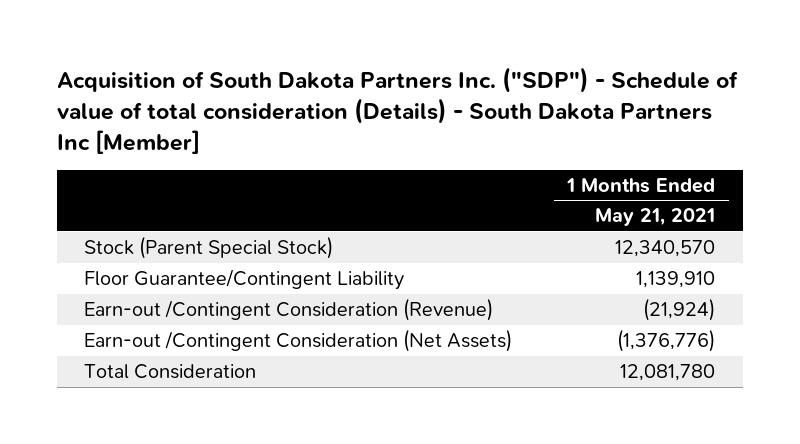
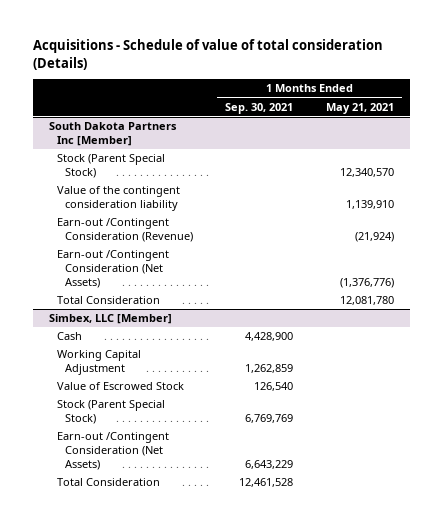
[56,66,738,154] Acquisition of South Dakota Partners Inc. ("SDP") - Schedule of value of total consideration (Details) - South Dakota Partners Inc [Member] -> [32,39,383,70] Acquisitions - Schedule of value of total consideration (Details)
none -> [225,102,294,114] Sep. 30, 2021
none -> [49,122,178,147] South Dakota Partners Inc [Member]
[84,269,405,291] Floor Guarantee/Contingent Liability -> [57,186,181,212] Value of the contingent consideration liability
none -> [49,314,173,325] Simbex, LLC [Member]
none -> [57,332,83,341] Cash
none -> [57,350,142,376] Working Capital Adjustment
none -> [57,382,185,391] Value of Escrowed Stock
none -> [57,400,166,425] Stock (Parent Special Stock)
none -> [57,432,170,471] Earn-out /Contingent Consideration (Net Assets)
none -> [57,478,161,487] Total Consideration

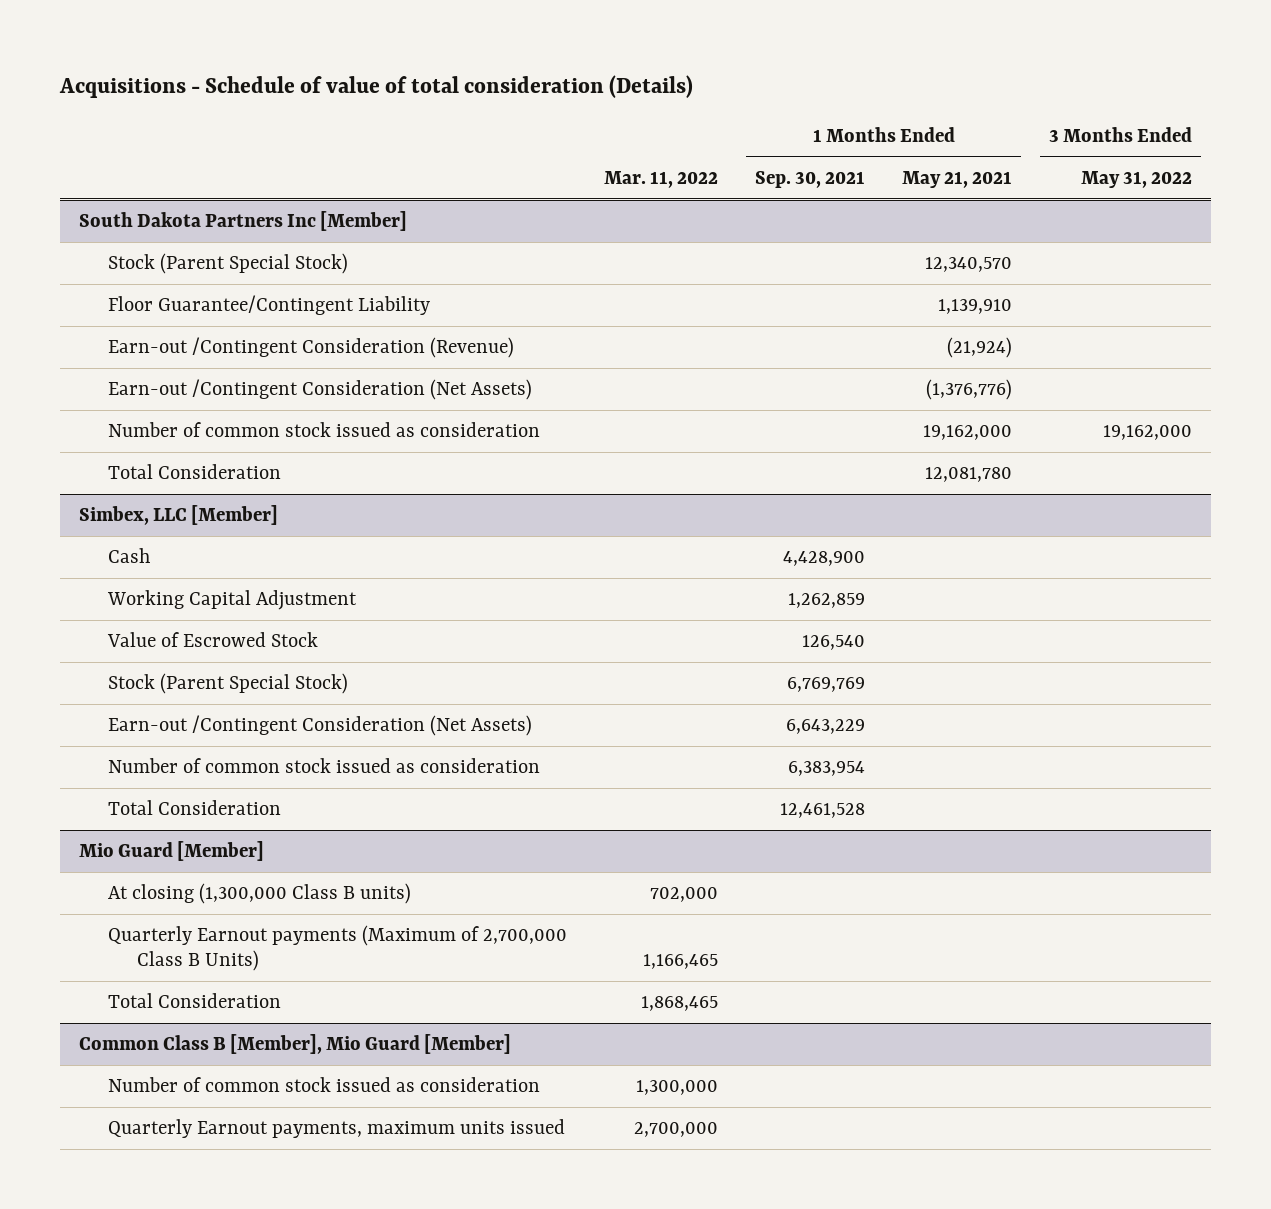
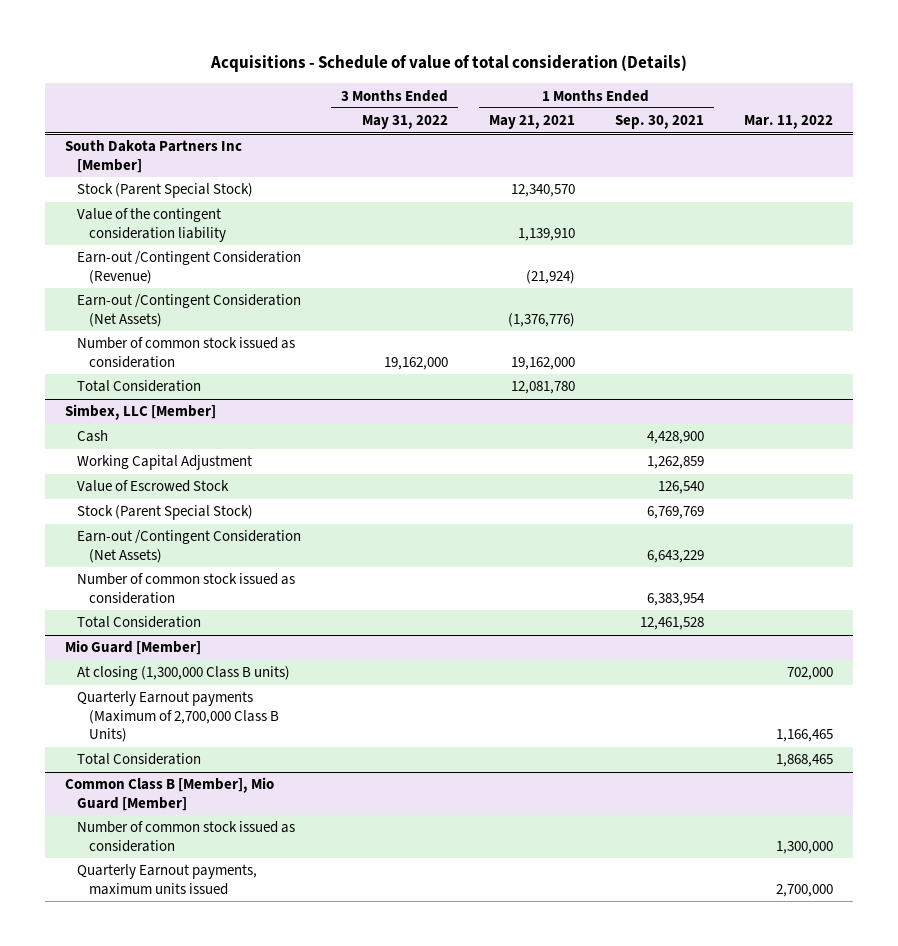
[107,295,430,316] Floor Guarantee/Contingent Liability -> [77,208,227,242] Value of the contingent consideration liability

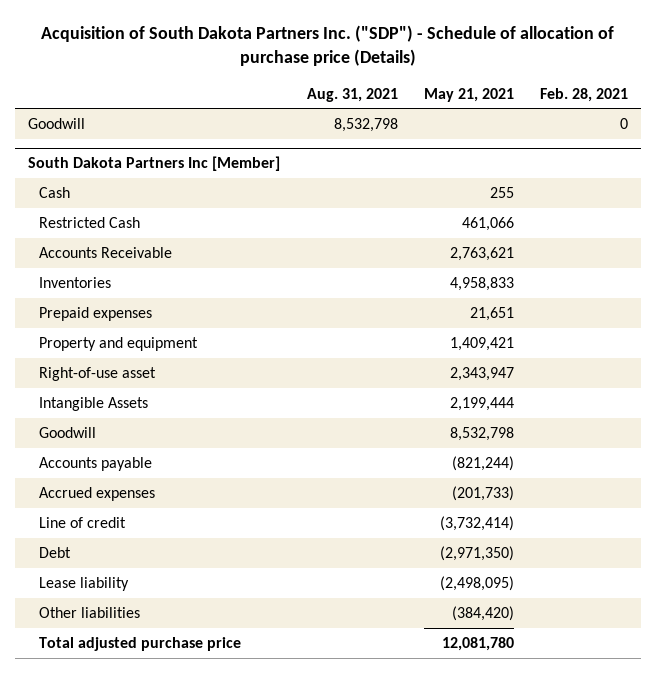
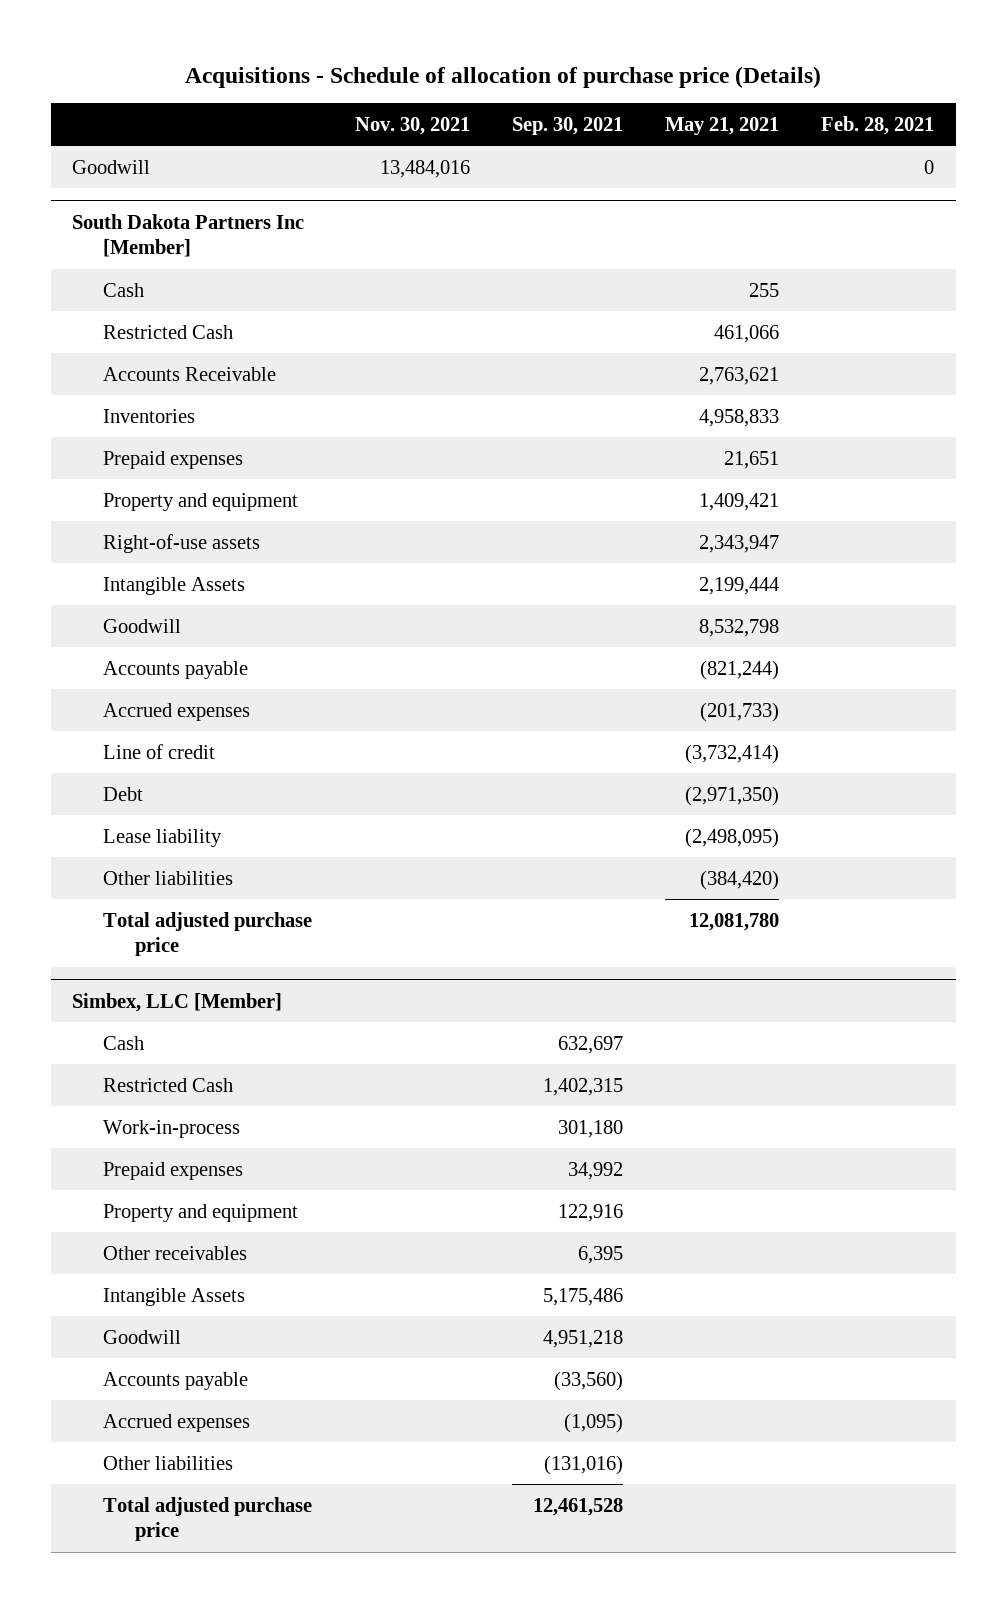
[41,25,615,67] Acquisition of South Dakota Partners Inc. ("SDP") - Schedule of allocation of purchase price (Details) -> [185,65,822,88] Acquisitions - Schedule of allocation of purchase price (Details)
[306,87,398,102] Aug. 31, 2021 -> none
none -> [354,116,470,135] Nov. 30, 2021
none -> [511,116,623,135] Sep. 30, 2021
[39,366,157,381] Right-of-use asset -> [103,533,261,553] Right-of-use assets
none -> [71,992,282,1012] Simbex, LLC [Member]
none -> [103,1035,145,1050] Cash
none -> [103,1077,234,1092] Restricted Cash
none -> [103,1119,241,1138] Work-in-process
none -> [103,1161,244,1180] Prepaid expenses
none -> [103,1203,299,1222] Property and equipment
none -> [103,1245,248,1260] Other receivables
none -> [103,1287,246,1306] Intangible Assets
none -> [103,1329,182,1344] Goodwill
none -> [103,1371,249,1390] Accounts payable
none -> [103,1413,251,1432] Accrued expenses
none -> [103,1455,234,1470] Other liabilities
none -> [103,1496,313,1542] Total adjusted purchase price

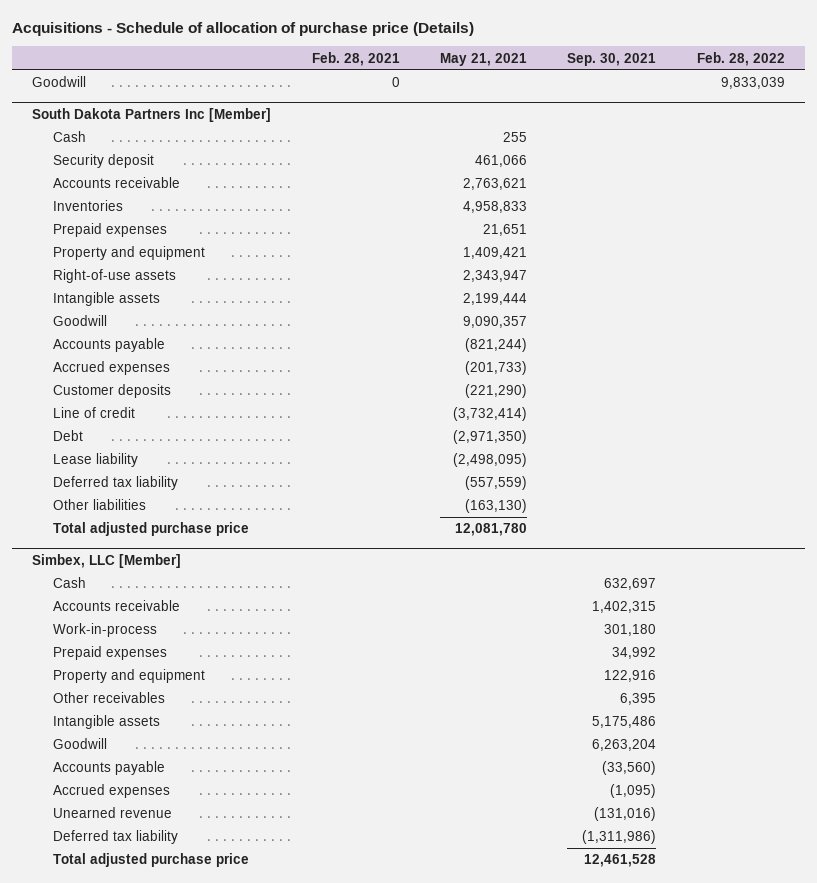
[354,116,470,135] Nov. 30, 2021 -> none
none -> [696,51,785,66] Feb. 28, 2022
[103,324,234,339] Restricted Cash -> [53,154,155,169] Security deposit
[103,366,277,381] Accounts Receivable -> [53,177,181,189] Accounts receivable
[103,576,246,595] Intangible Assets -> [53,292,161,307] Intangible assets
[699,618,780,637] 8,532,798 -> [462,316,527,329] 9,090,357
none -> [53,384,172,399] Customer deposits
none -> [53,476,179,491] Deferred tax liability
[700,869,780,890] (384,420) -> [464,499,527,514] (163,130)
[103,1077,234,1092] Restricted Cash -> [53,600,181,612] Accounts receivable
[103,1287,246,1306] Intangible Assets -> [53,715,161,730] Intangible assets
[542,1329,623,1348] 4,951,218 -> [592,739,657,752] 6,263,204
[103,1455,234,1470] Other liabilities -> [53,807,173,819] Unearned revenue
none -> [53,830,179,845] Deferred tax liability

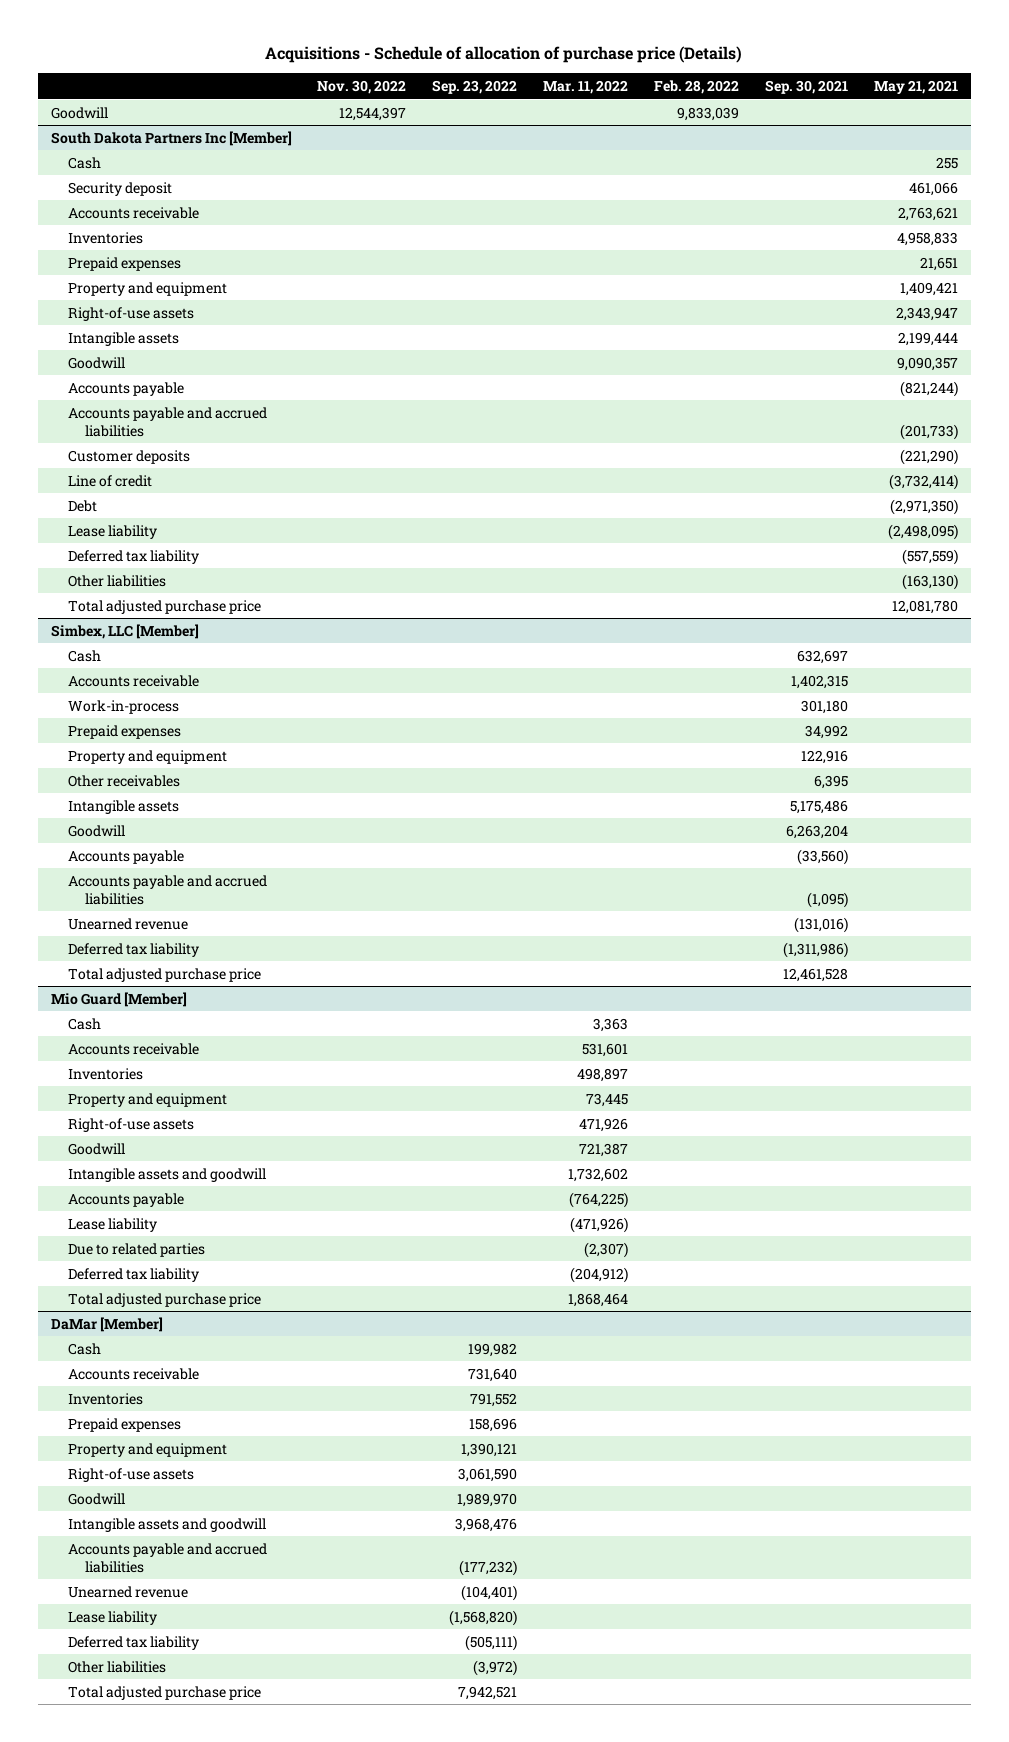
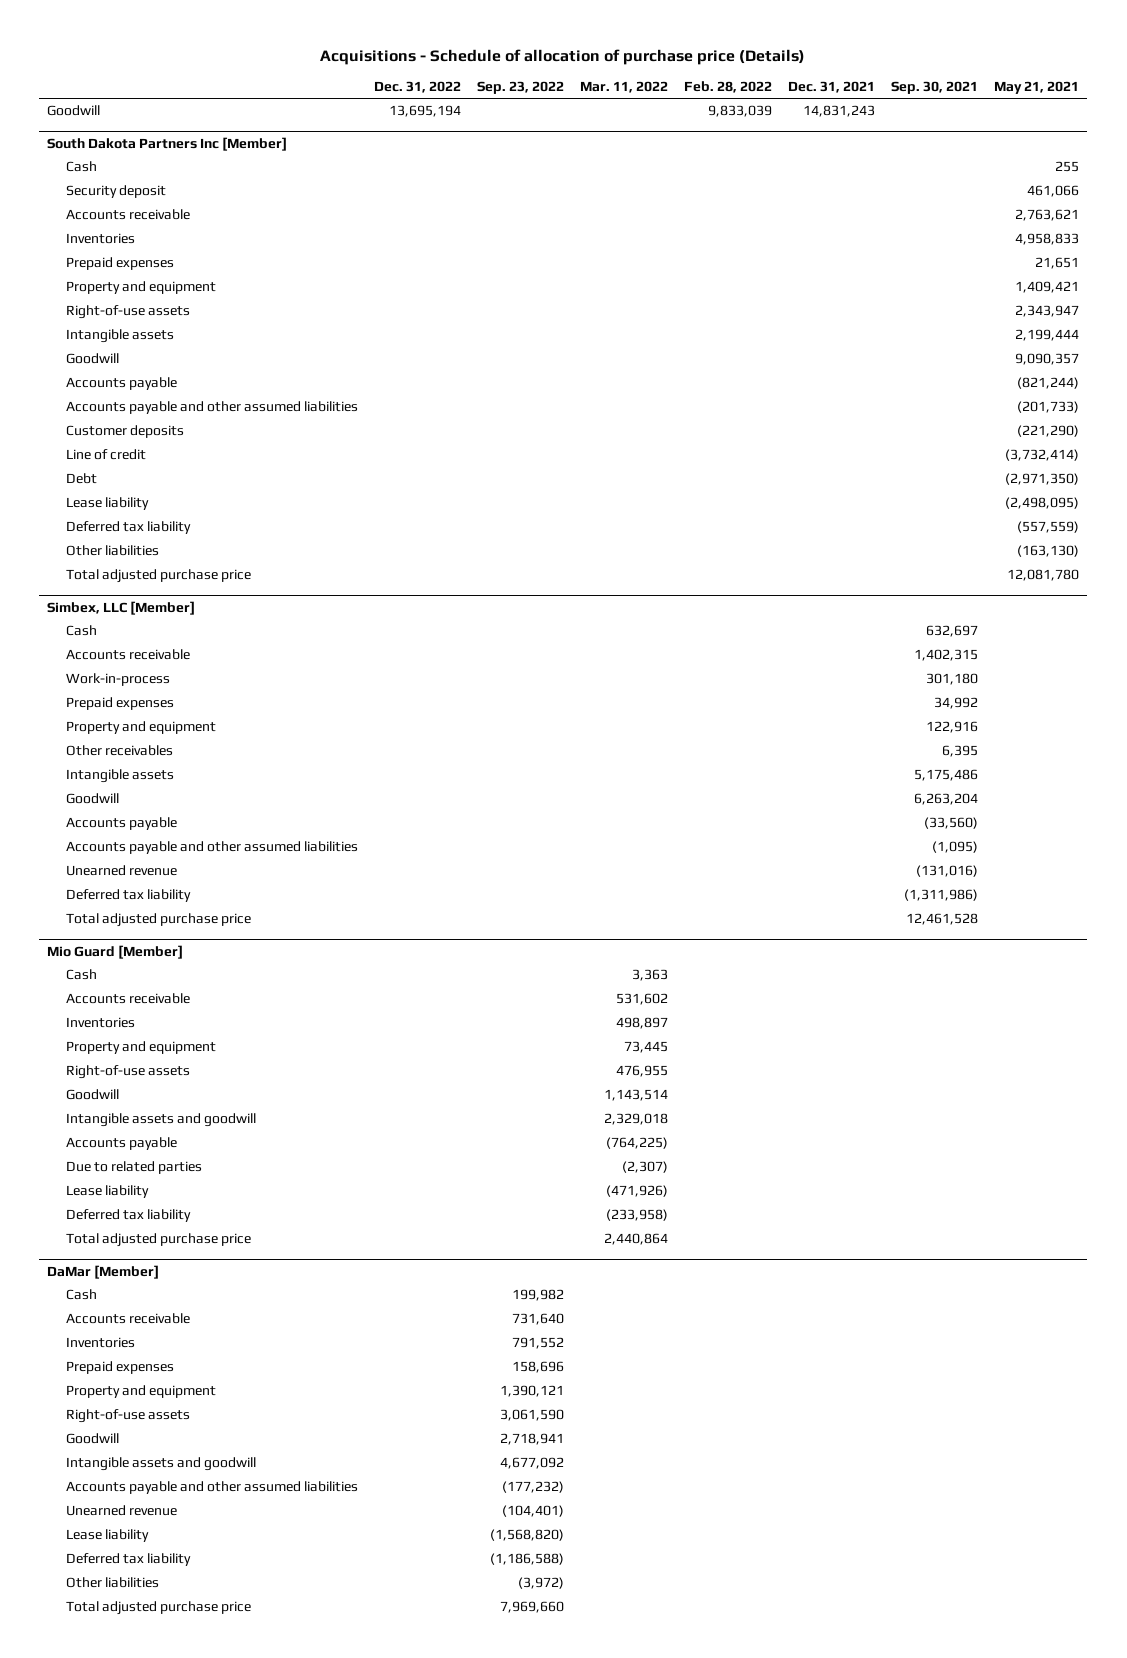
[317,80,407,95] Nov. 30, 2022 -> none
none -> [373,80,461,93] Dec. 31, 2022
none -> [788,80,876,93] Dec. 31, 2021
[67,406,267,437] Accounts payable and accrued liabilities -> [65,401,358,415] Accounts payable and other assumed liabilities
[67,874,267,905] Accounts payable and accrued liabilities -> [65,841,358,855] Accounts payable and other assumed liabilities
[582,1042,629,1057] 531,601 -> [616,993,669,1006] 531,602
[579,1117,629,1132] 471,926 -> [616,1065,669,1078] 476,955
[579,1142,629,1157] 721,387 -> [604,1089,669,1102] 1,143,514
[568,1167,629,1182] 1,732,602 -> [604,1113,669,1126] 2,329,018
[67,1217,157,1232] Lease liability -> [65,1185,149,1199] Lease liability
[570,1266,629,1283] (204,912) -> [606,1209,669,1222] (233,958)
[568,1292,629,1307] 1,868,464 -> [604,1233,669,1246] 2,440,864
[457,1492,518,1507] 1,989,970 -> [500,1433,565,1446] 2,718,941
[455,1517,518,1532] 3,968,476 -> [500,1457,565,1470] 4,677,092
[67,1542,267,1573] Accounts payable and accrued liabilities -> [65,1481,358,1495] Accounts payable and other assumed liabilities
[465,1634,518,1651] (505,111) -> [490,1553,565,1566] (1,186,588)
[458,1685,518,1700] 7,942,521 -> [500,1601,565,1614] 7,969,660

